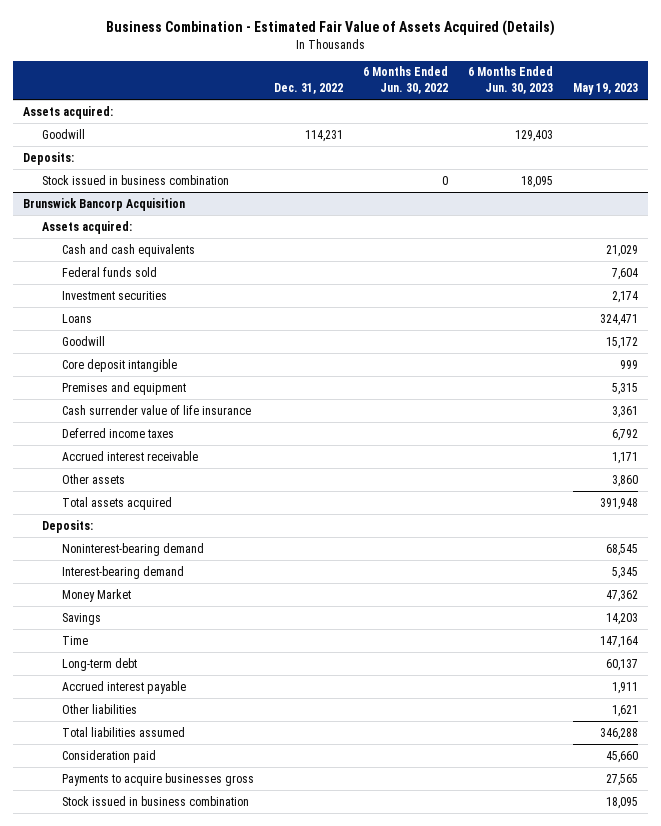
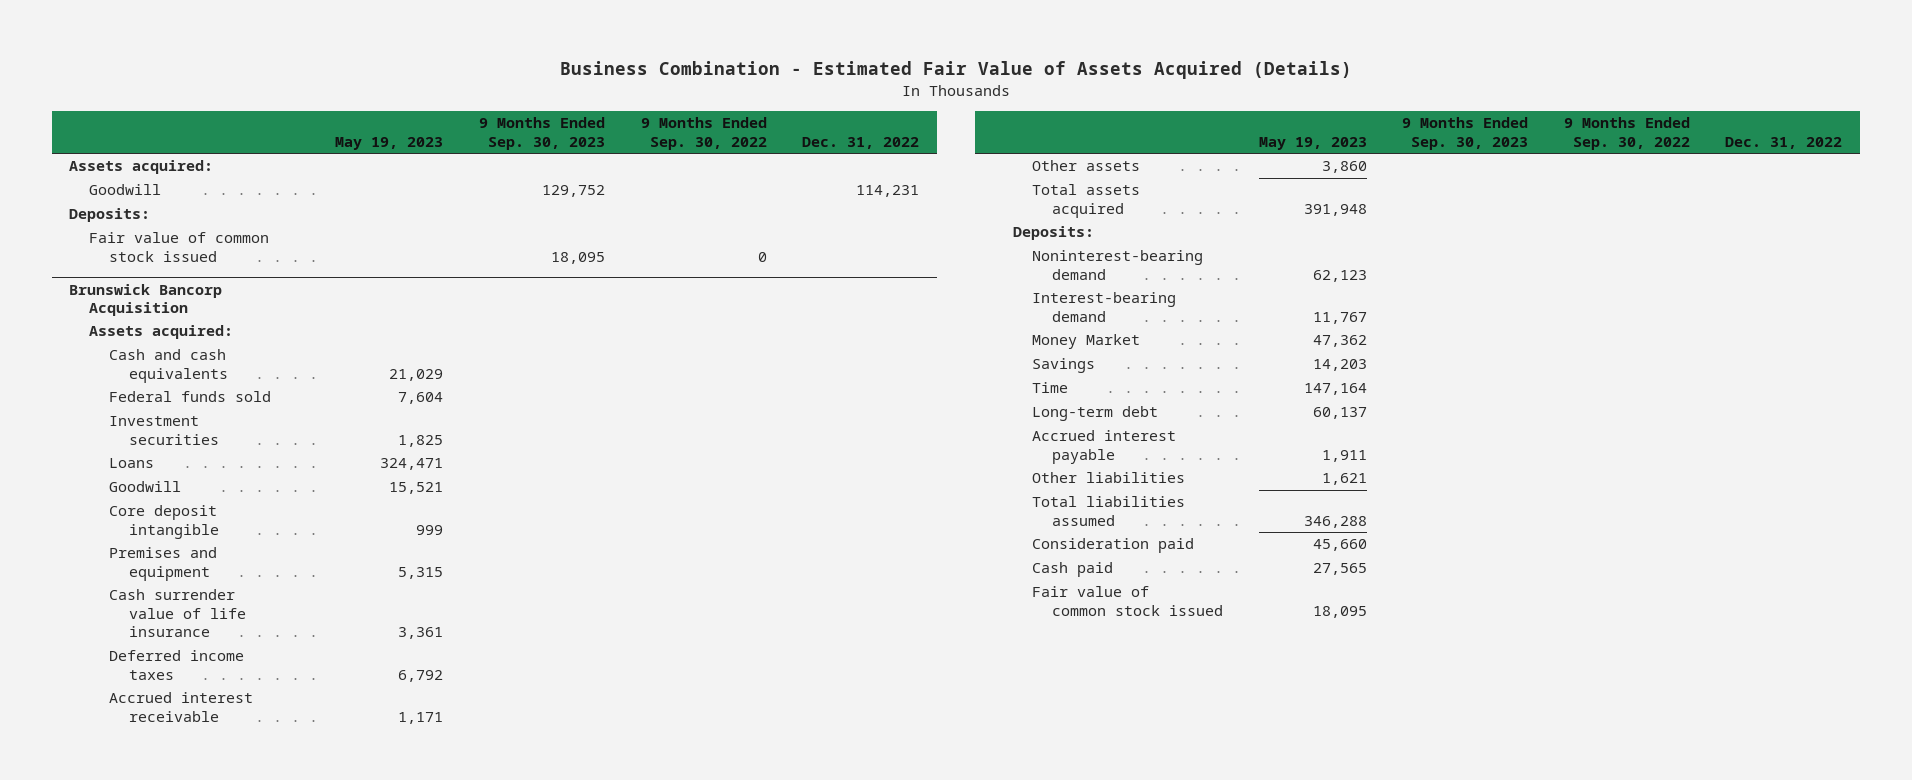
[362,66,448,95] 6 Months Ended Jun. 30, 2022 -> none
[467,66,553,95] 6 Months Ended Jun. 30, 2023 -> none
none -> [478,117,605,150] 9 Months Ended Sep. 30, 2023
none -> [640,117,767,150] 9 Months Ended Sep. 30, 2022
[42,174,230,185] Stock issued in business combination -> [89,232,270,262] Fair value of common stock issued
[612,290,639,303] 2,174 -> [398,434,444,447] 1,825
[606,336,639,349] 15,172 -> [389,482,444,495] 15,521
[606,543,639,556] 68,545 -> [1312,269,1367,282] 62,123
[612,566,639,579] 5,345 -> [1312,311,1367,324] 11,767
[61,772,254,786] Payments to acquire businesses gross -> [1032,562,1114,578] Cash paid
[61,795,249,806] Stock issued in business combination -> [1032,586,1224,616] Fair value of common stock issued

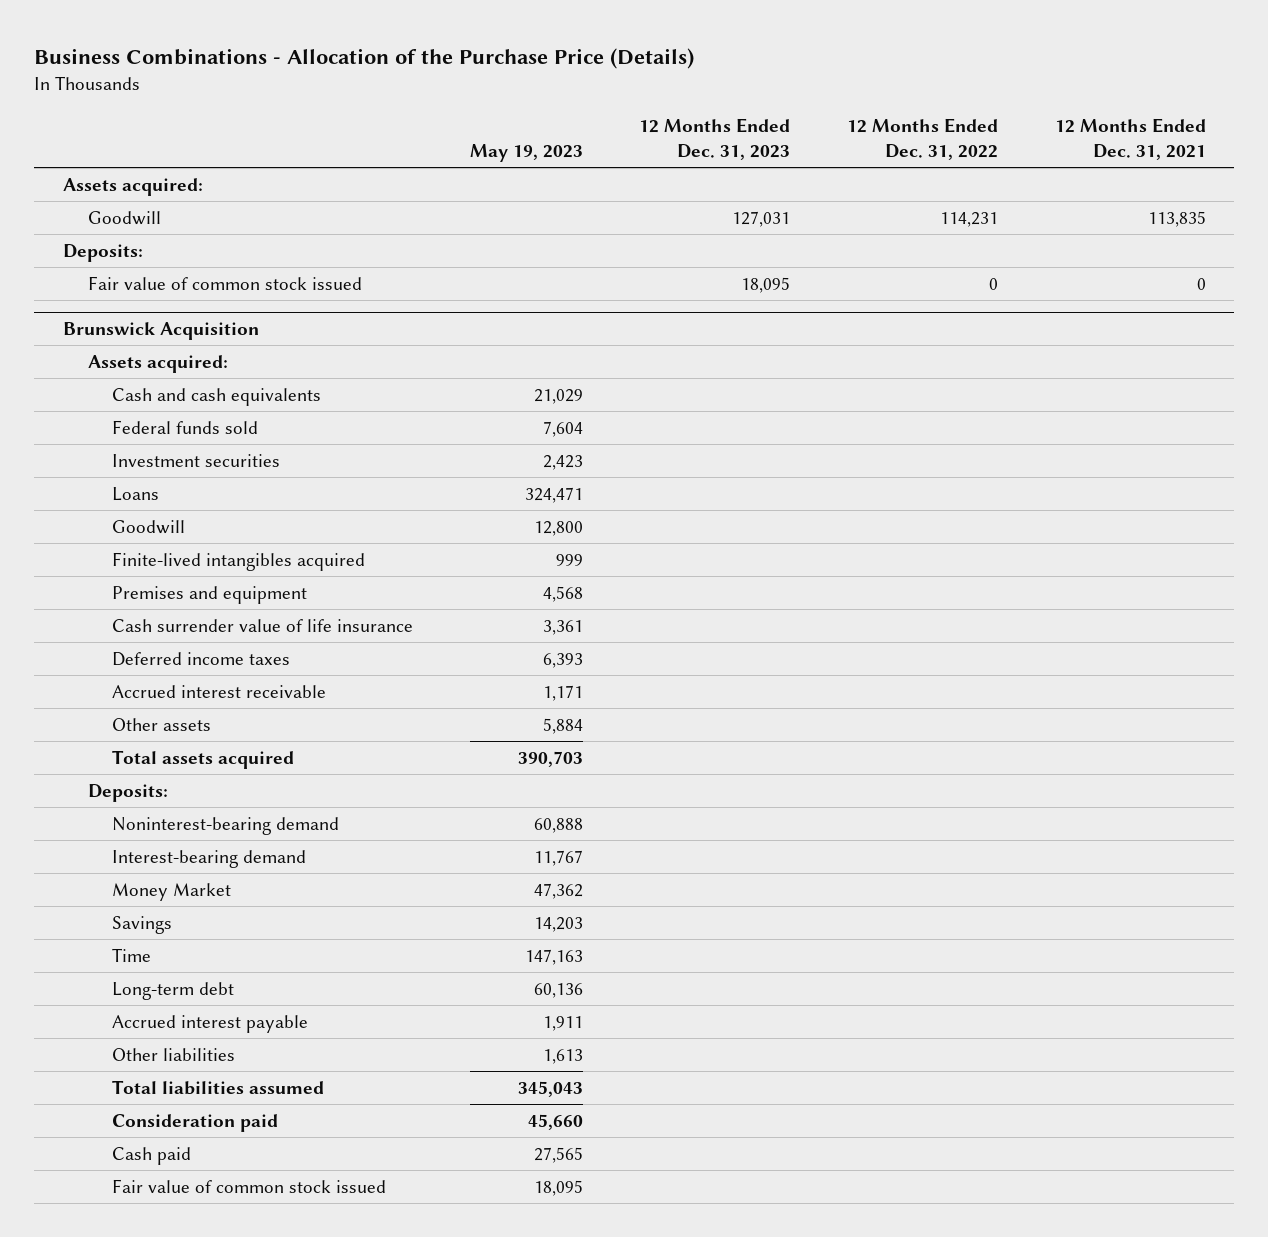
[559,61,1352,80] Business Combination - Estimated Fair Value of Assets Acquired (Details) -> [34,48,695,70] Business Combinations - Allocation of the Purchase Price (Details)
[478,117,605,150] 9 Months Ended Sep. 30, 2023 -> none
[640,117,767,150] 9 Months Ended Sep. 30, 2022 -> none
[802,136,920,149] Dec. 31, 2022 -> none
none -> [639,118,791,160] 12 Months Ended Dec. 31, 2023
none -> [846,118,998,160] 12 Months Ended Dec. 31, 2022
none -> [1054,118,1206,160] 12 Months Ended Dec. 31, 2021
[69,283,223,316] Brunswick Bancorp Acquisition -> [62,322,259,341] Brunswick Acquisition
[398,434,444,447] 1,825 -> [542,454,583,470] 2,423
[389,482,444,495] 15,521 -> [533,520,583,536] 12,800
[108,505,219,539] Core deposit intangible -> [112,551,366,571] Finite-lived intangibles acquired
[398,566,444,579] 5,315 -> [542,585,583,602] 4,568
[398,669,444,682] 6,792 -> [542,652,583,668] 6,393
[1321,161,1367,174] 3,860 -> [542,717,583,734] 5,884
[1303,203,1367,216] 391,948 -> [517,750,583,767] 390,703
[1312,269,1367,282] 62,123 -> [533,817,583,833] 60,888
[1303,383,1367,396] 147,164 -> [524,948,583,965] 147,163
[1312,407,1367,420] 60,137 -> [533,982,583,998] 60,136
[1321,473,1367,486] 1,621 -> [542,1048,583,1064] 1,613
[1303,515,1367,528] 346,288 -> [517,1080,583,1097] 345,043

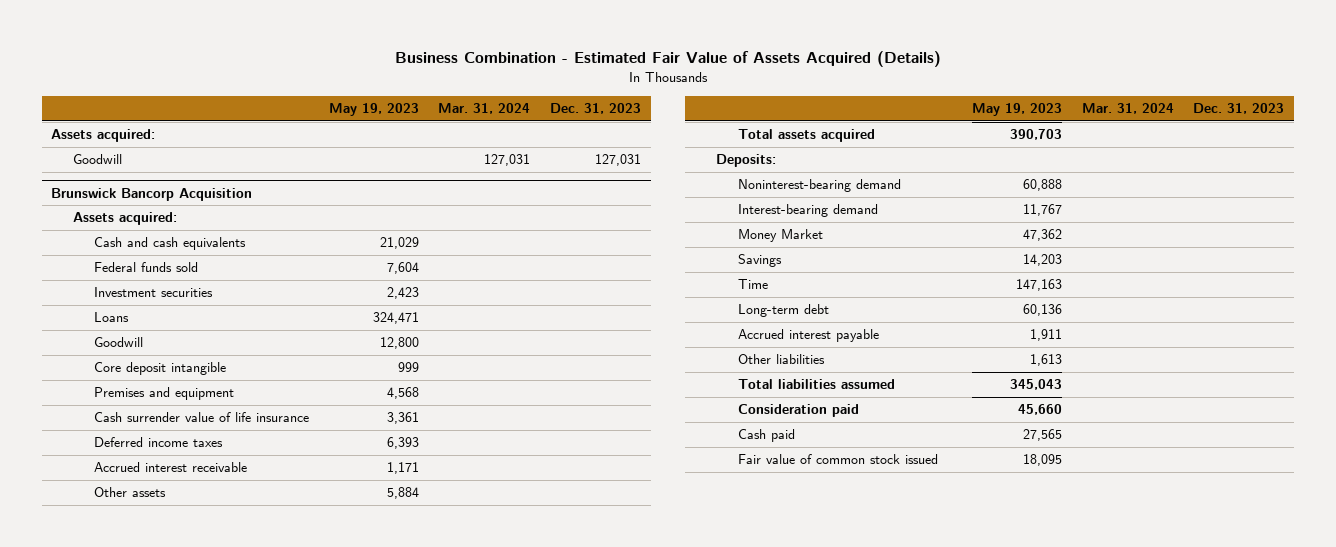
[34,48,695,70] Business Combinations - Allocation of the Purchase Price (Details) -> [394,51,941,68] Business Combination - Estimated Fair Value of Assets Acquired (Details)
[639,118,791,160] 12 Months Ended Dec. 31, 2023 -> none
[846,118,998,160] 12 Months Ended Dec. 31, 2022 -> none
[1054,118,1206,160] 12 Months Ended Dec. 31, 2021 -> none
none -> [438,102,531,114] Mar. 31, 2024
none -> [549,102,641,114] Dec. 31, 2023
[62,243,143,262] Deposits: -> none
[87,275,362,290] Fair value of common stock issued -> none
[62,322,259,341] Brunswick Acquisition -> [51,187,253,201] Brunswick Bancorp Acquisition
[112,551,366,571] Finite-lived intangibles acquired -> [94,362,227,376] Core deposit intangible

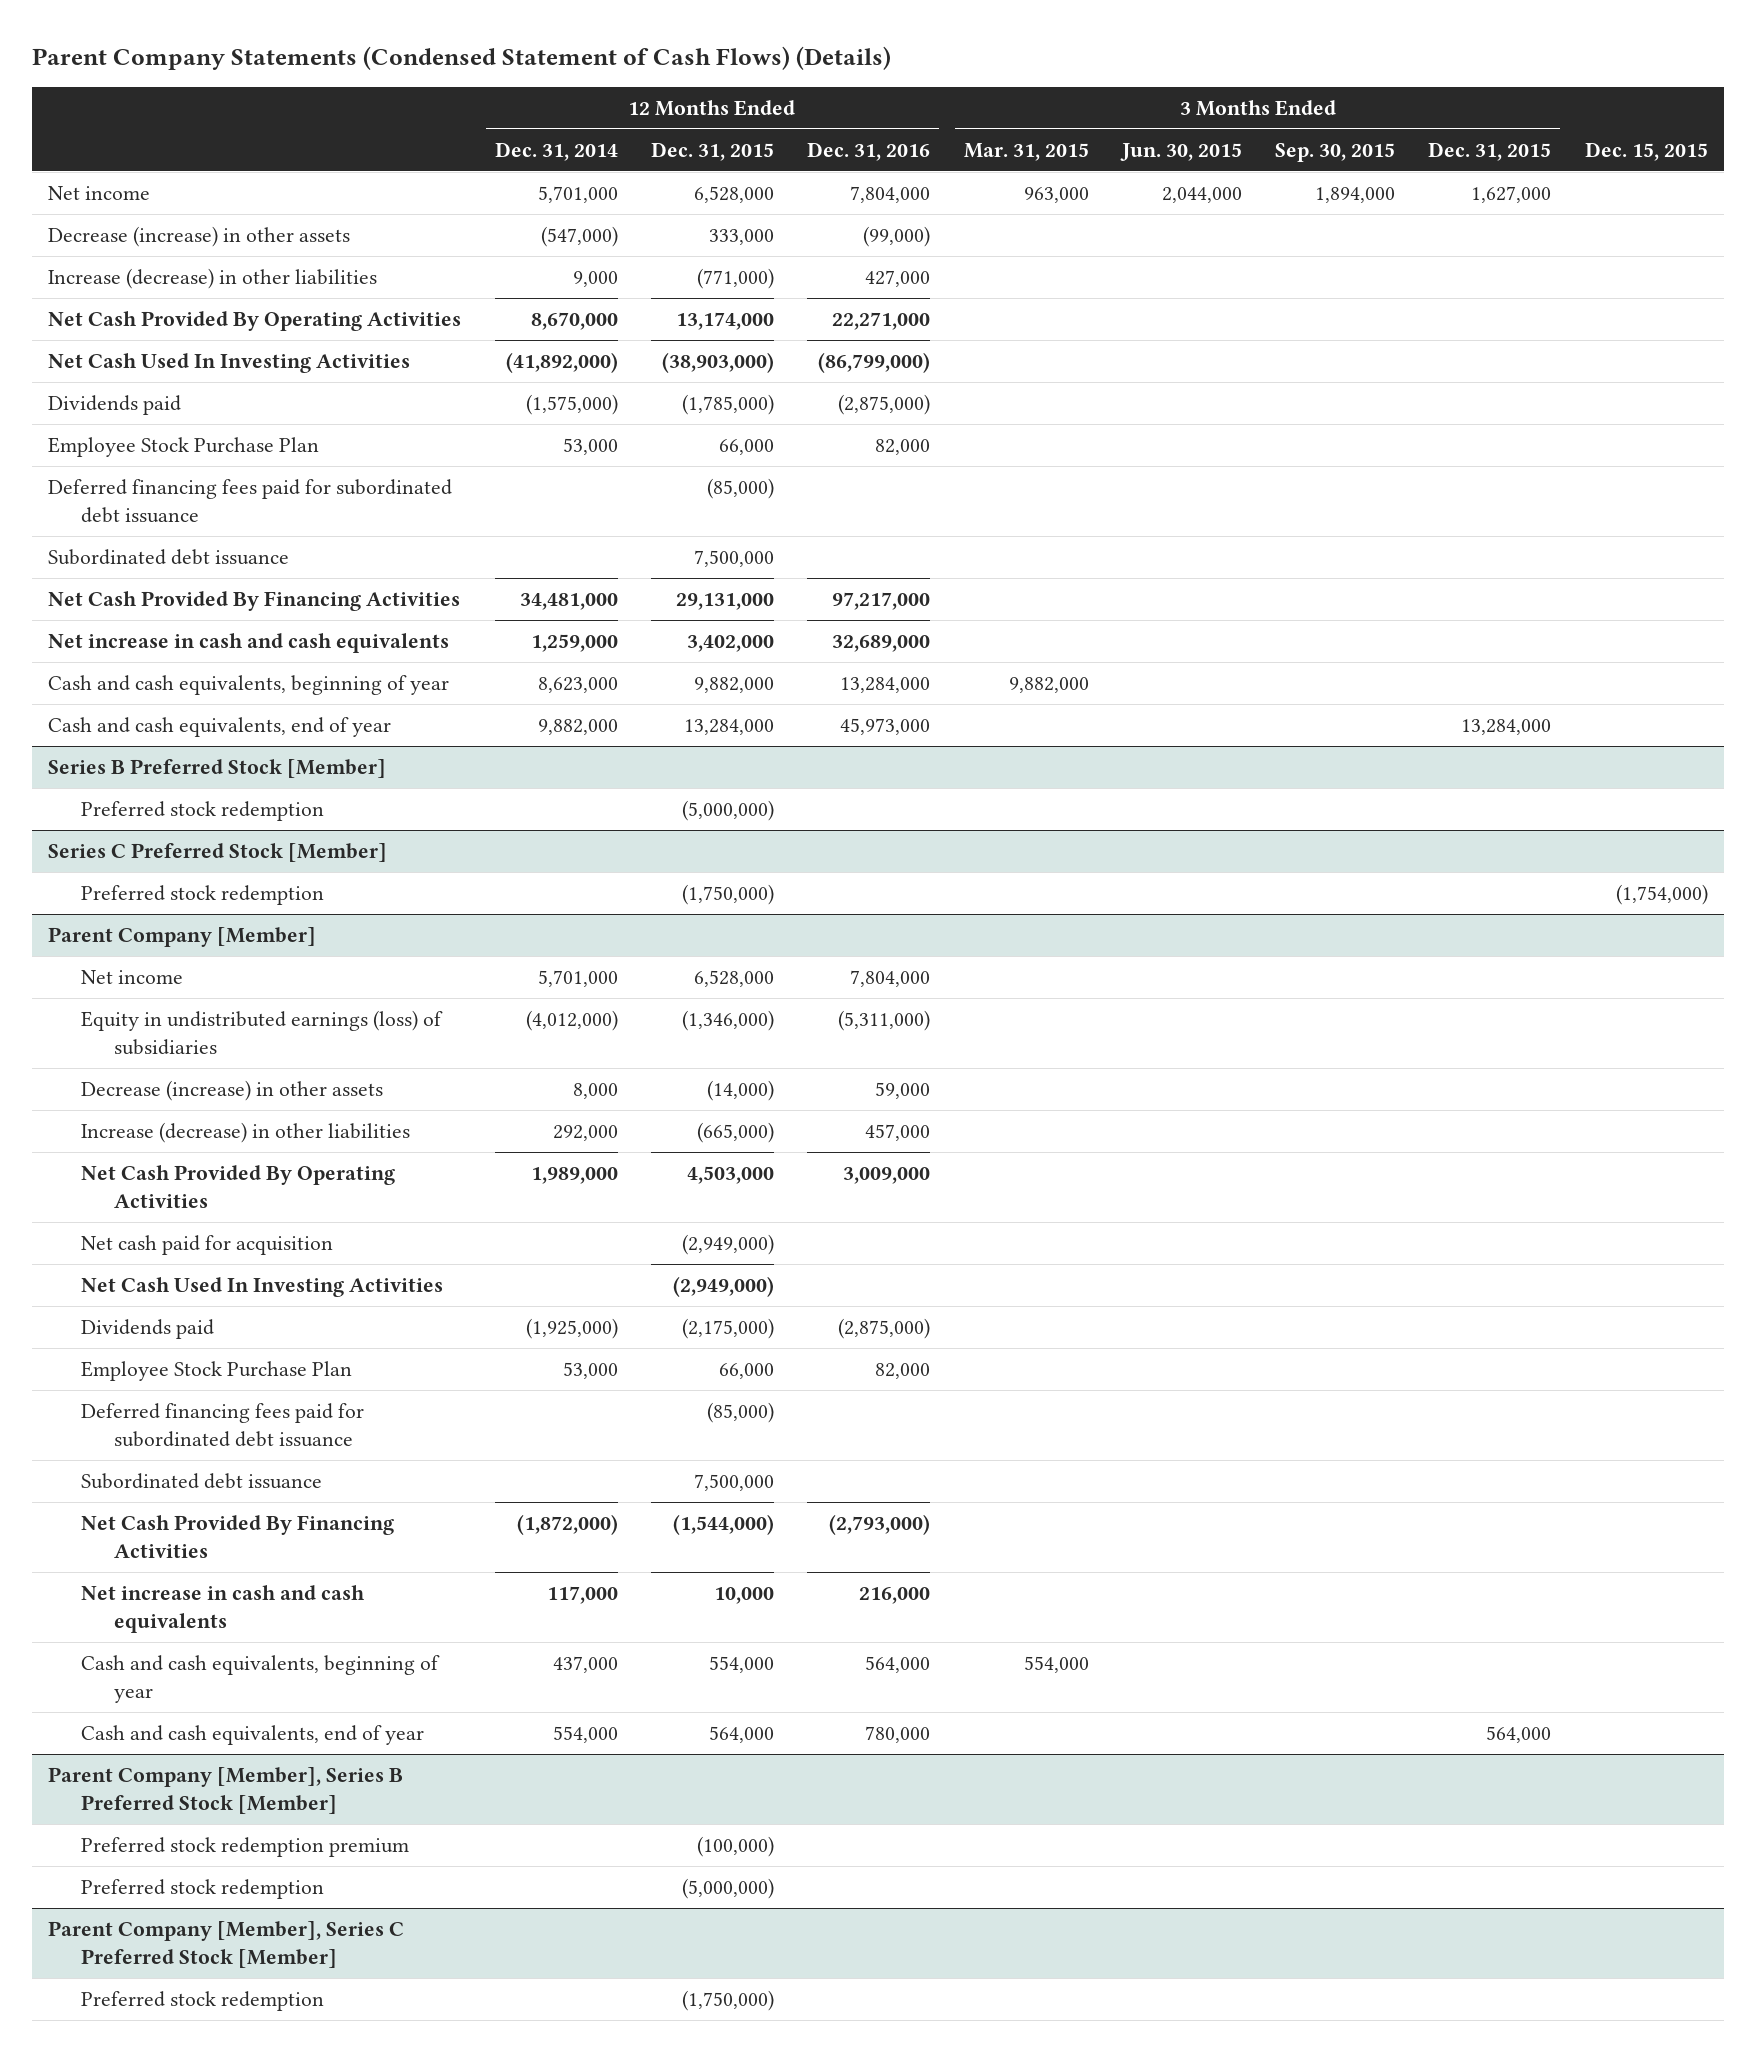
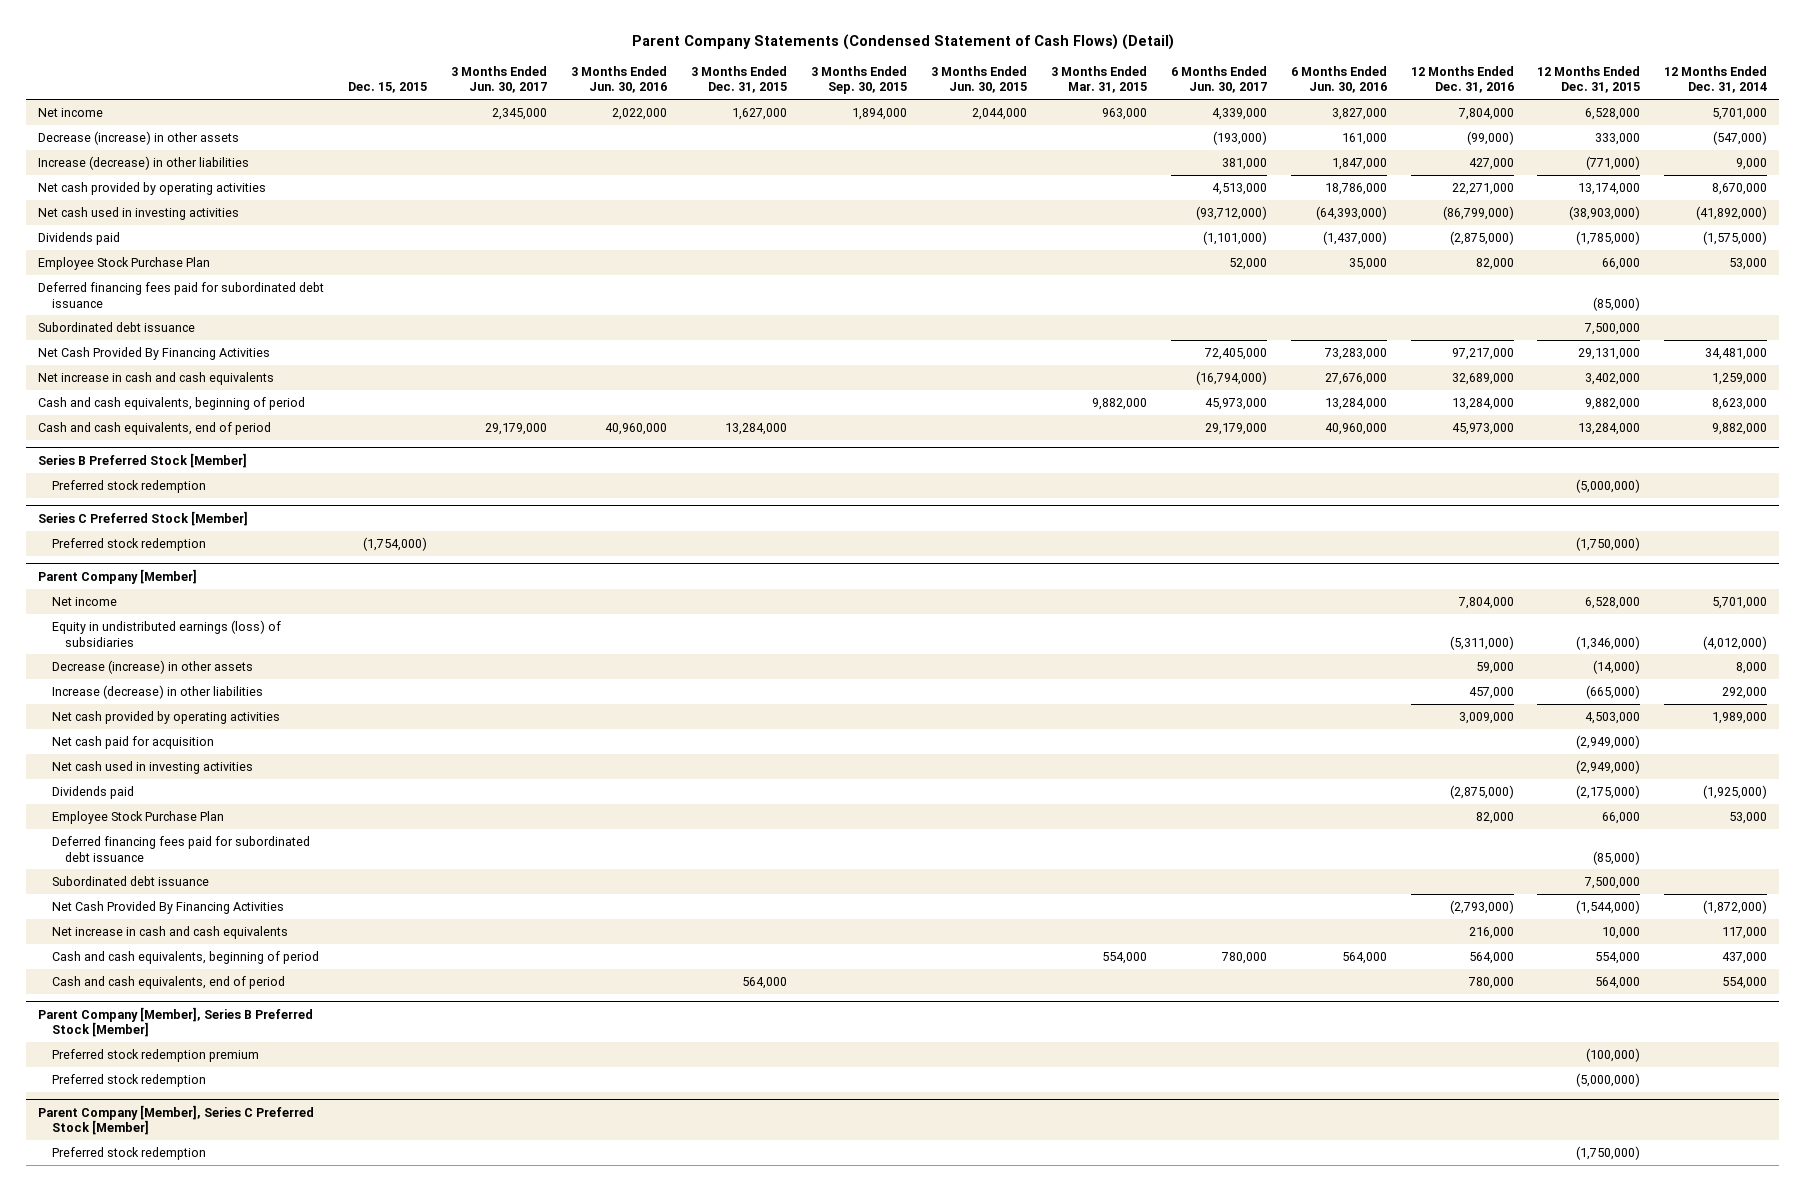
[31,46,891,71] Parent Company Statements (Condensed Statement of Cash Flows) (Details) -> [631,34,1174,51] Parent Company Statements (Condensed Statement of Cash Flows) (Detail)
none -> [451,65,548,94] 3 Months Ended Jun. 30, 2017
none -> [571,65,668,94] 3 Months Ended Jun. 30, 2016
none -> [1170,65,1267,94] 6 Months Ended Jun. 30, 2017
none -> [1290,65,1387,94] 6 Months Ended Jun. 30, 2016
[48,310,462,331] Net Cash Provided By Operating Activities -> [38,181,267,195] Net cash provided by operating activities
[48,352,411,373] Net Cash Used In Investing Activities -> [38,206,240,220] Net cash used in investing activities
[48,674,450,695] Cash and cash equivalents, beginning of year -> [38,396,306,410] Cash and cash equivalents, beginning of period
[48,716,392,737] Cash and cash equivalents, end of year -> [38,421,272,435] Cash and cash equivalents, end of period
[81,1164,396,1208] Net Cash Provided By Operating Activities -> [51,710,280,724] Net cash provided by operating activities
[81,1276,444,1297] Net Cash Used In Investing Activities -> [51,760,253,774] Net cash used in investing activities
[81,1654,441,1703] Cash and cash equivalents, beginning of year -> [51,950,319,964] Cash and cash equivalents, beginning of period
[81,1724,425,1745] Cash and cash equivalents, end of year -> [51,975,285,989] Cash and cash equivalents, end of period

